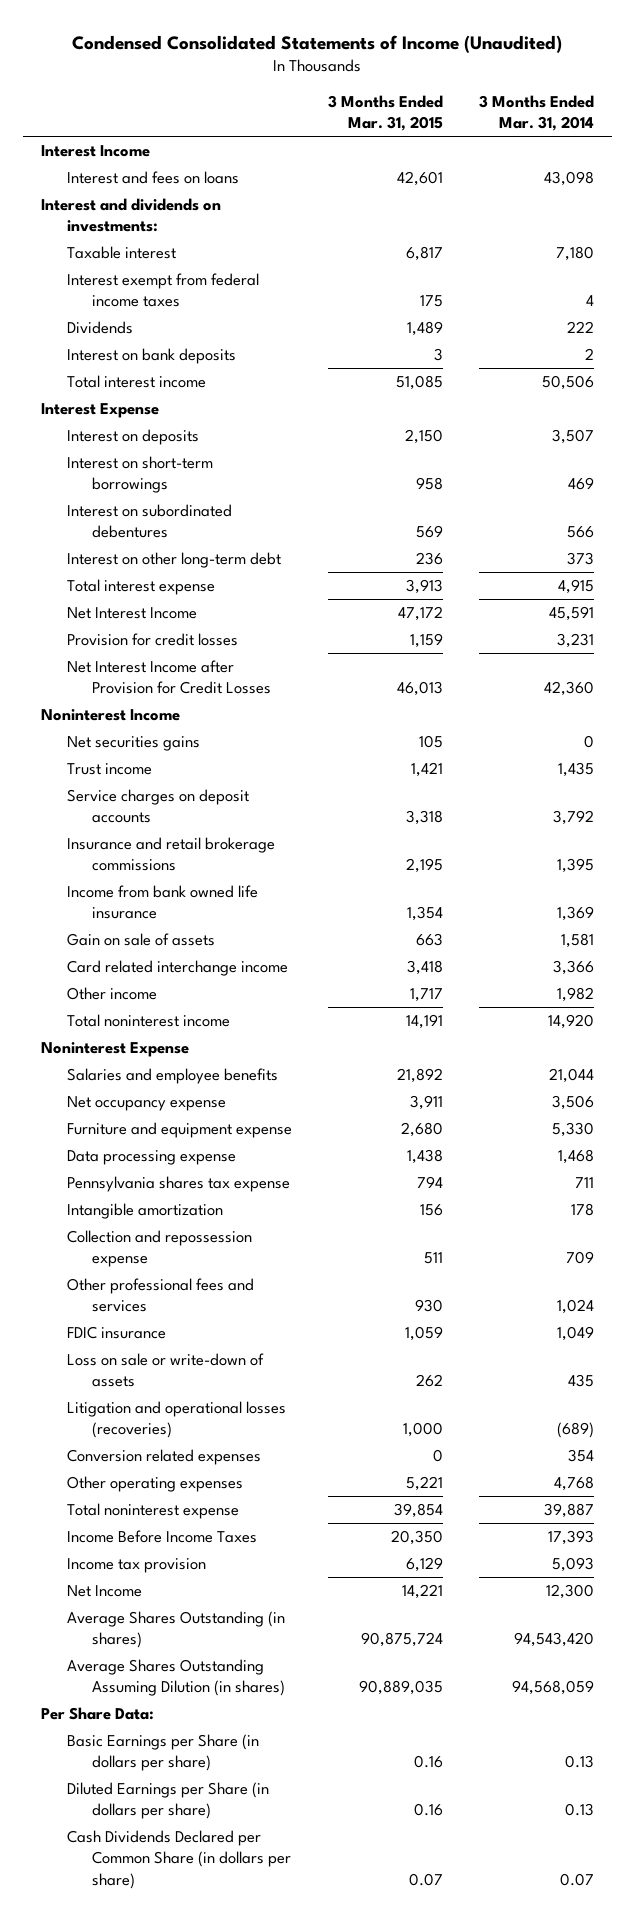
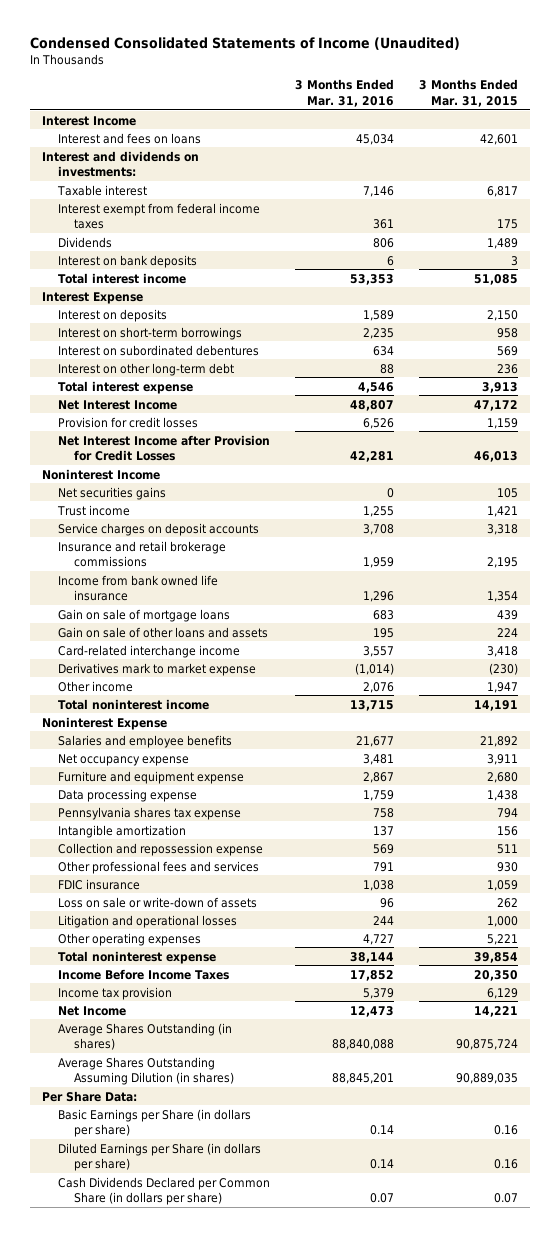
[478,95,594,132] 3 Months Ended Mar. 31, 2014 -> none
none -> [294,79,394,107] 3 Months Ended Mar. 31, 2016
none -> [58,608,231,622] Gain on sale of mortgage loans
[66,933,215,947] Gain on sale of assets -> [58,626,269,638] Gain on sale of other loans and assets
[415,933,443,947] 663 -> [496,627,518,637] 224
[66,960,288,977] Card related interchange income -> [58,644,241,658] Card-related interchange income
none -> [58,662,257,676] Derivatives mark to market expense
[409,988,443,1003] 1,717 -> [486,681,518,693] 1,947
[66,1449,261,1466] Conversion related expenses -> none
[66,1401,286,1439] Litigation and operational losses (recoveries) -> [58,914,238,928] Litigation and operational losses

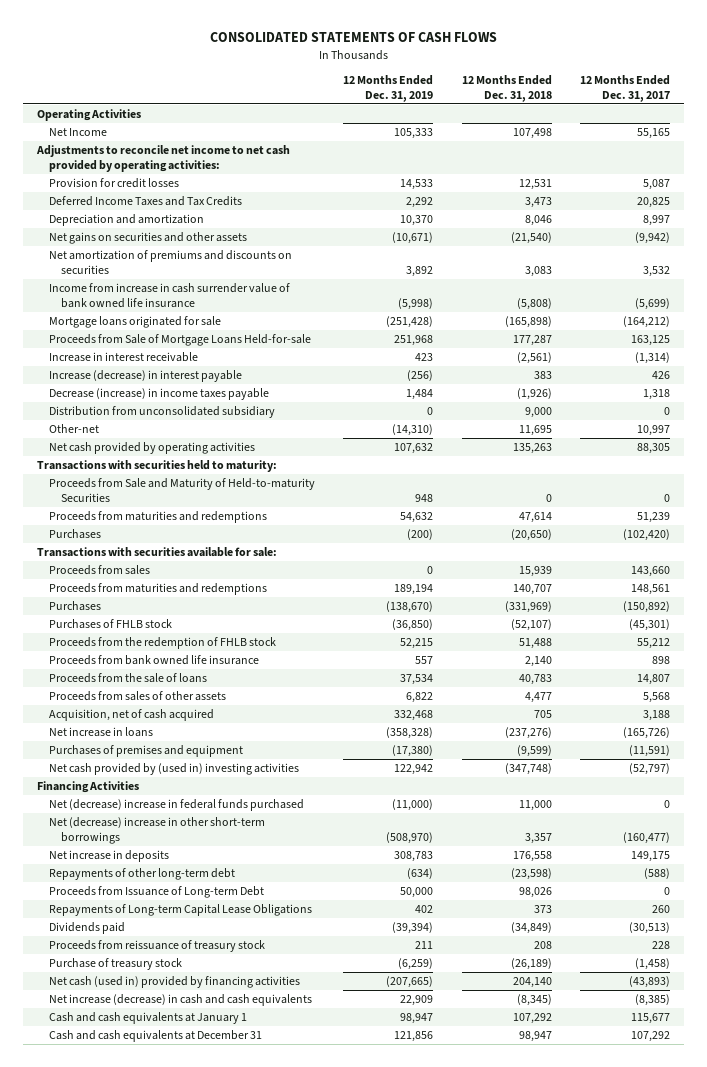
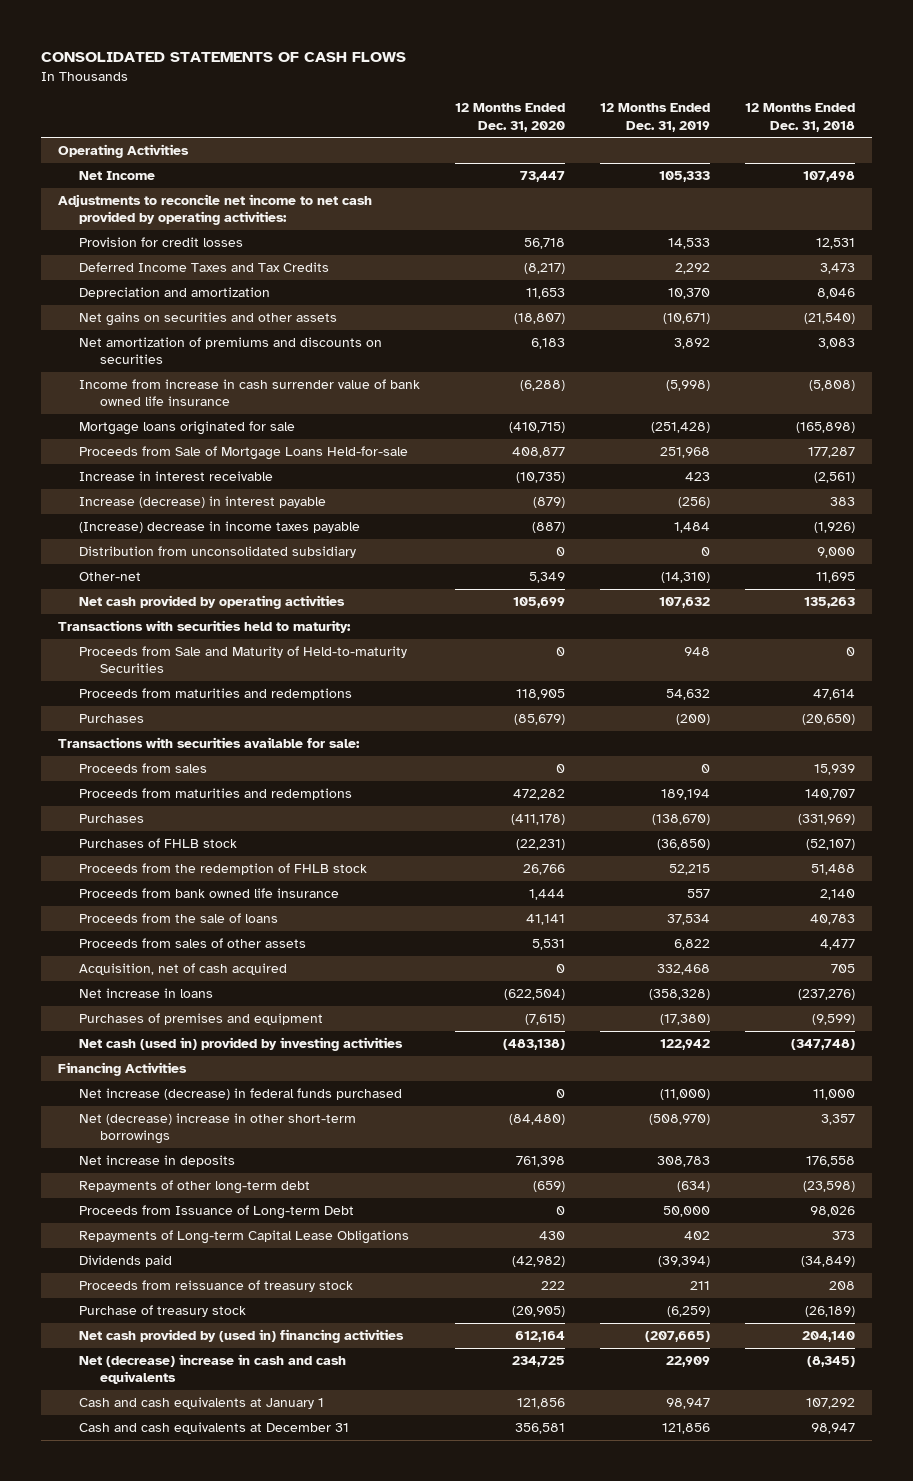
[579,74,670,102] 12 Months Ended Dec. 31, 2017 -> none
none -> [455,103,566,132] 12 Months Ended Dec. 31, 2020
[49,388,270,401] Decrease (increase) in income taxes payable -> [79,521,361,534] (Increase) decrease in income taxes payable
[49,763,300,776] Net cash provided by (used in) investing activities -> [79,1037,404,1052] Net cash (used in) provided by investing activities
[49,799,305,812] Net (decrease) increase in federal funds purchased -> [79,1088,403,1101] Net increase (decrease) in federal funds purchased
[49,976,301,989] Net cash (used in) provided by financing activities -> [79,1329,405,1344] Net cash provided by (used in) financing activities
[49,994,313,1007] Net increase (decrease) in cash and cash equivalents -> [79,1354,347,1385] Net (decrease) increase in cash and cash equivalents

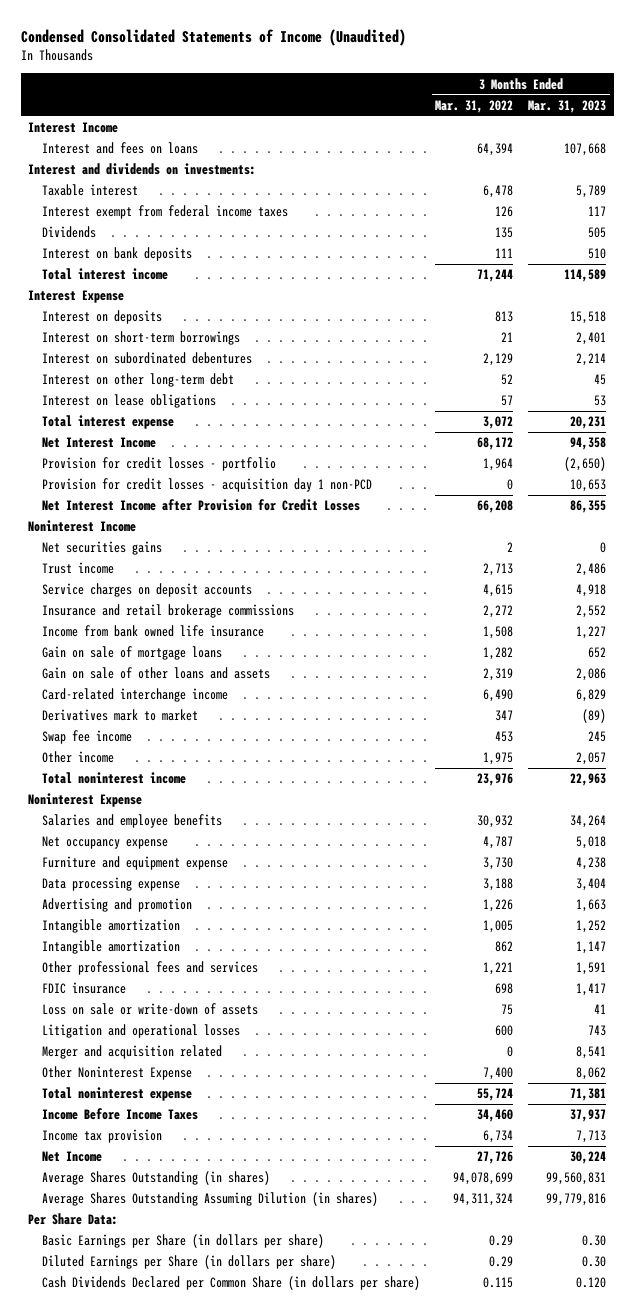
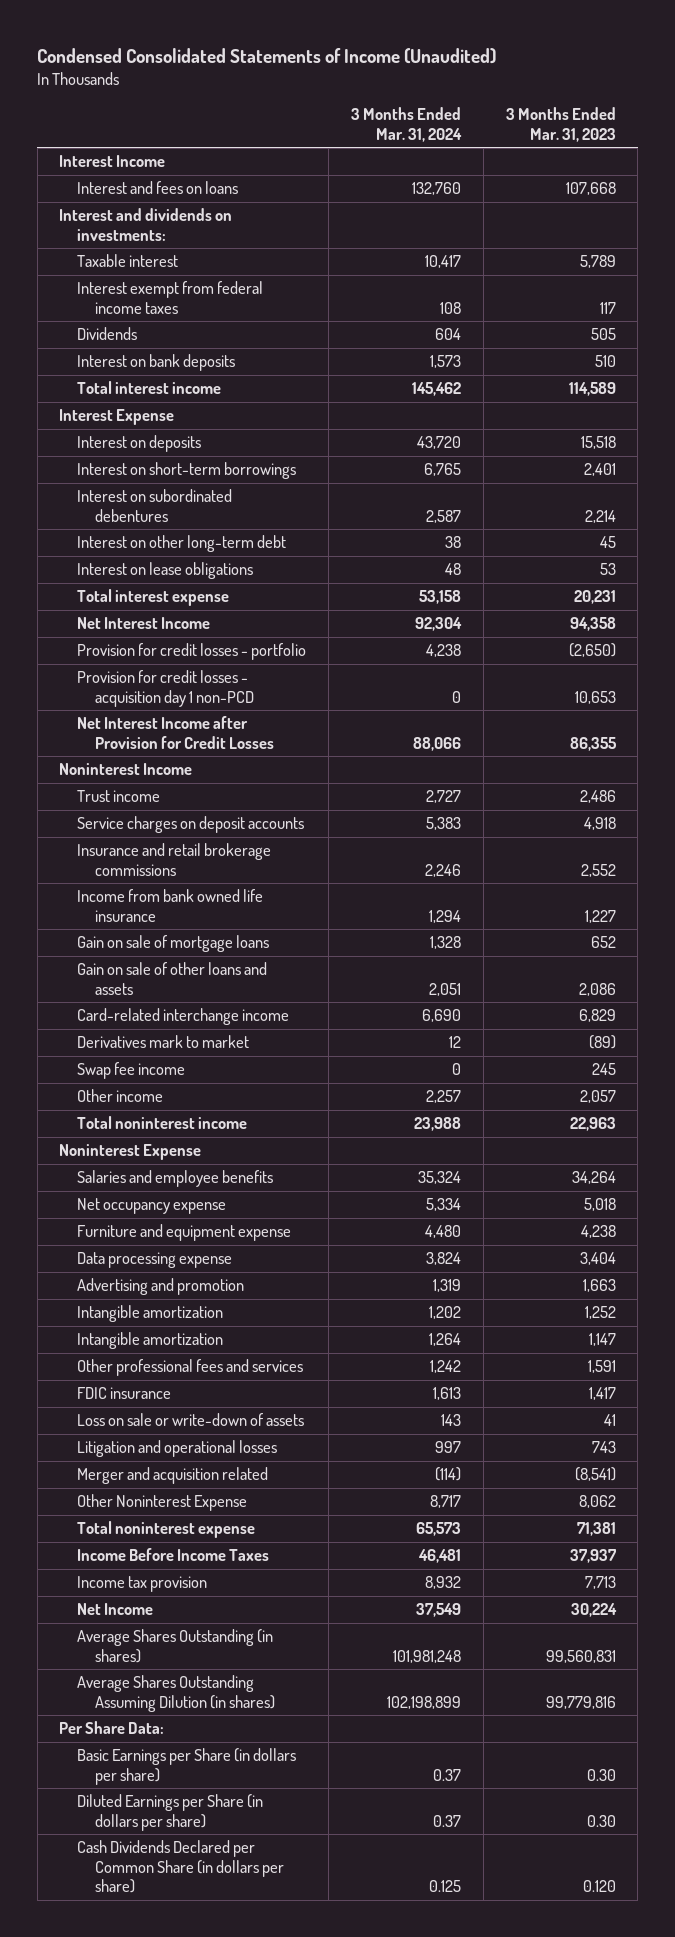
[435,99,514,113] Mar. 31, 2022 -> none
none -> [351,107,463,142] 3 Months Ended Mar. 31, 2024
[42,541,163,556] Net securities gains -> none
[576,1046,607,1060] 8,541 -> [574,1467,616,1482] (8,541)

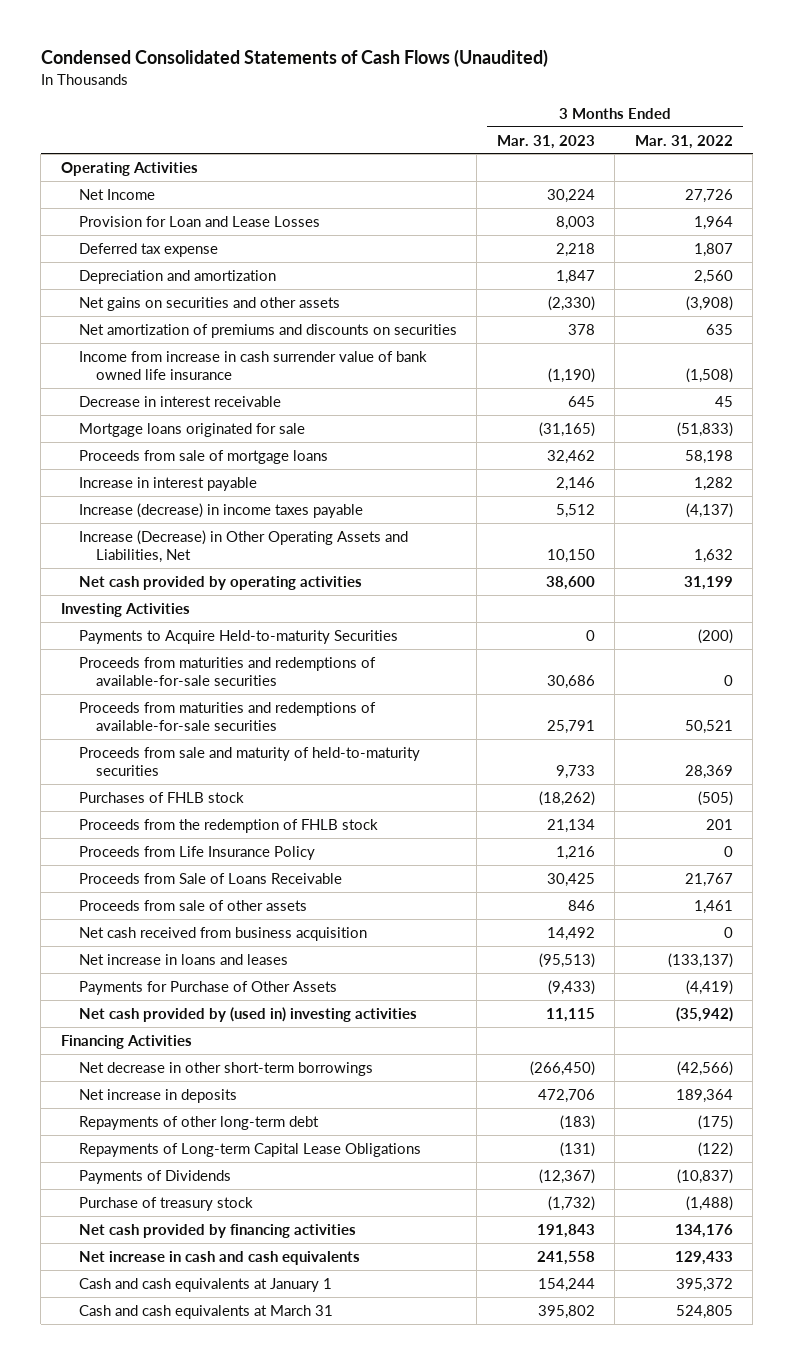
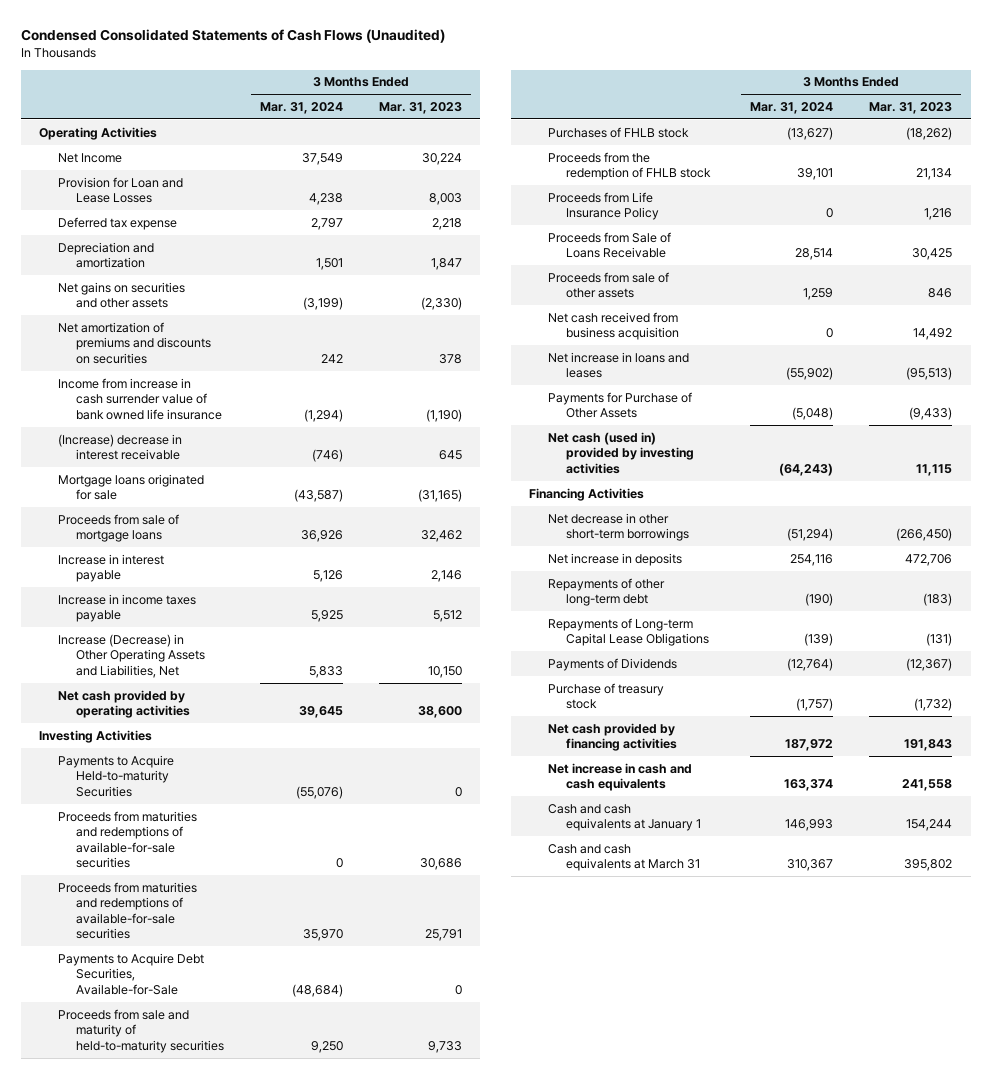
[634,134,733,149] Mar. 31, 2022 -> none
none -> [259,101,343,114] Mar. 31, 2024
[78,395,281,407] Decrease in interest receivable -> [57,433,182,461] (Increase) decrease in interest receivable
[78,502,363,518] Increase (decrease) in income taxes payable -> [57,593,196,623] Increase in income taxes payable
none -> [57,952,204,995] Payments to Acquire Debt Securities, Available-for-Sale
[78,1006,417,1022] Net cash provided by (used in) investing activities -> [547,431,694,474] Net cash (used in) provided by investing activities

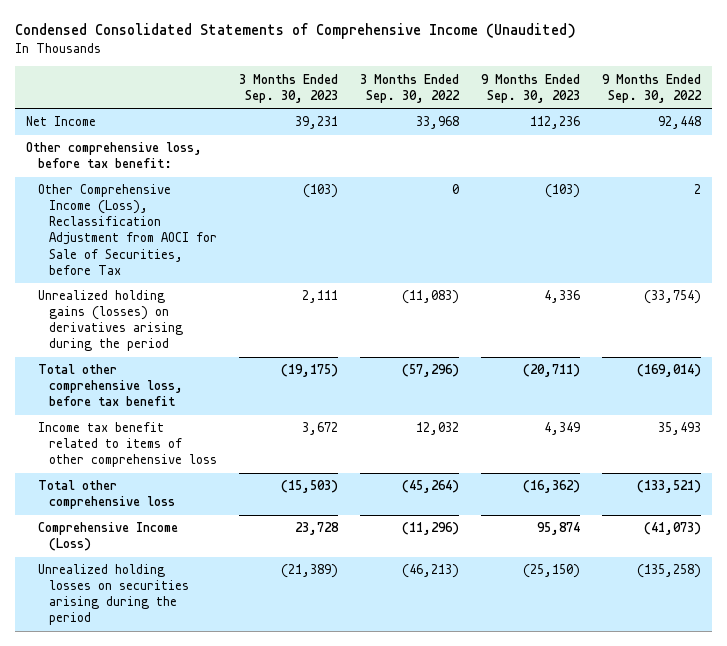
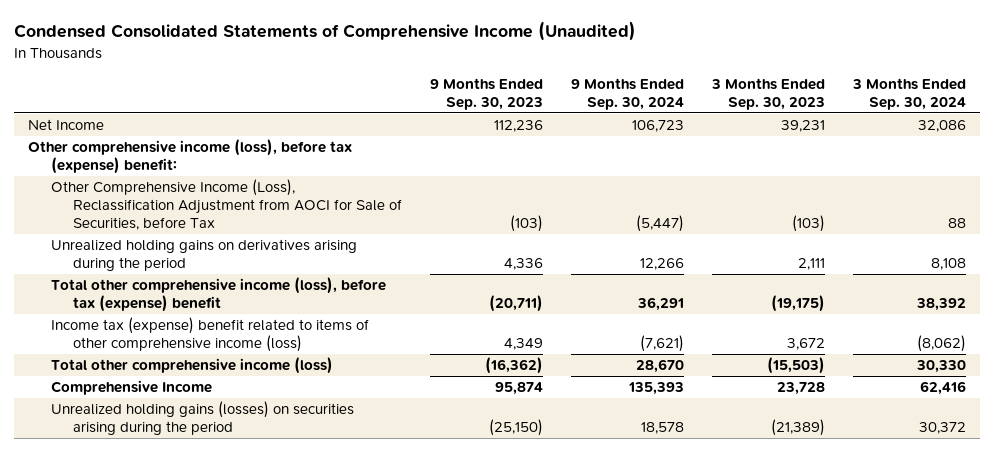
[360,73,461,103] 3 Months Ended Sep. 30, 2022 -> none
[601,73,702,103] 9 Months Ended Sep. 30, 2022 -> none
none -> [571,77,685,110] 9 Months Ended Sep. 30, 2024
none -> [851,77,966,110] 3 Months Ended Sep. 30, 2024
[25,142,202,169] Other comprehensive loss, before tax benefit: -> [27,139,352,175] Other comprehensive income (loss), before tax (expense) benefit:
[37,290,184,352] Unrealized holding gains (losses) on derivatives arising during the period -> [50,239,357,272] Unrealized holding gains on derivatives arising during the period
[37,364,184,407] Total other comprehensive loss, before tax benefit -> [50,277,386,313] Total other comprehensive income (loss), before tax (expense) benefit
[37,422,218,468] Income tax benefit related to items of other comprehensive loss -> [50,317,369,353] Income tax (expense) benefit related to items of other comprehensive income (loss)
[37,480,176,510] Total other comprehensive loss -> [50,357,333,375] Total other comprehensive income (loss)
[37,522,178,552] Comprehensive Income (Loss) -> [50,380,212,396] Comprehensive Income
[37,564,190,626] Unrealized holding losses on securities arising during the period -> [50,401,354,436] Unrealized holding gains (losses) on securities arising during the period

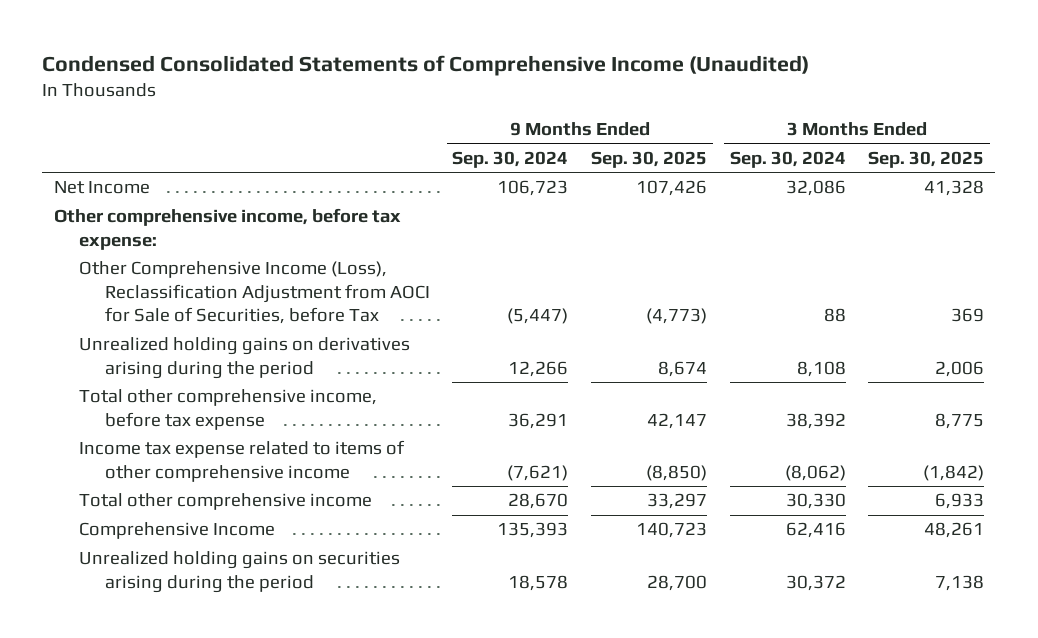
[430,77,544,110] 9 Months Ended Sep. 30, 2023 -> none
[711,77,826,110] 3 Months Ended Sep. 30, 2023 -> none
none -> [590,150,707,168] Sep. 30, 2025
none -> [868,150,985,168] Sep. 30, 2025
[27,139,352,175] Other comprehensive income (loss), before tax (expense) benefit: -> [53,208,401,250] Other comprehensive income, before tax expense:
[50,277,386,313] Total other comprehensive income (loss), before tax (expense) benefit -> [79,389,378,430] Total other comprehensive income, before tax expense
[50,317,369,353] Income tax (expense) benefit related to items of other comprehensive income (loss) -> [79,440,406,482] Income tax expense related to items of other comprehensive income
[50,357,333,375] Total other comprehensive income (loss) -> [79,493,373,511] Total other comprehensive income
[50,401,354,436] Unrealized holding gains (losses) on securities arising during the period -> [79,551,401,593] Unrealized holding gains on securities arising during the period

